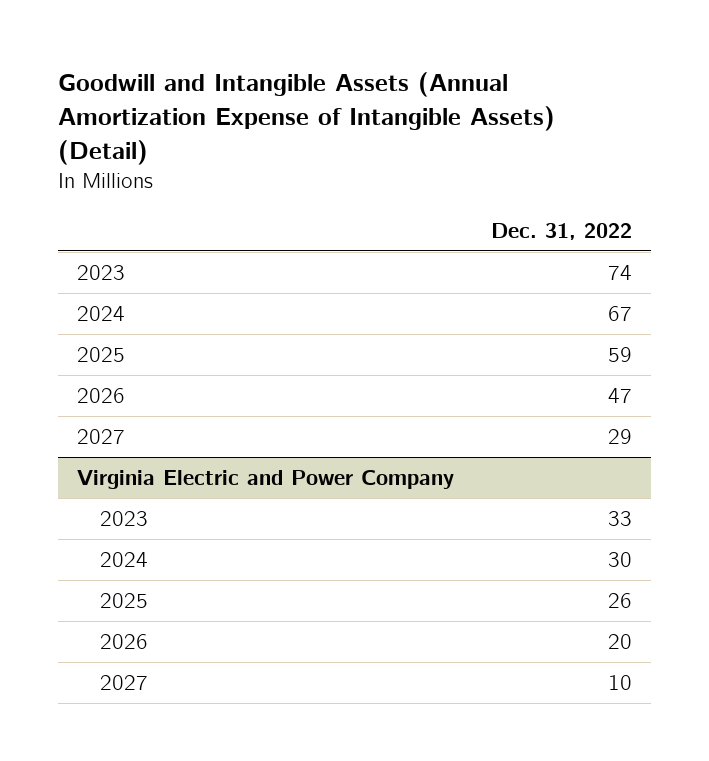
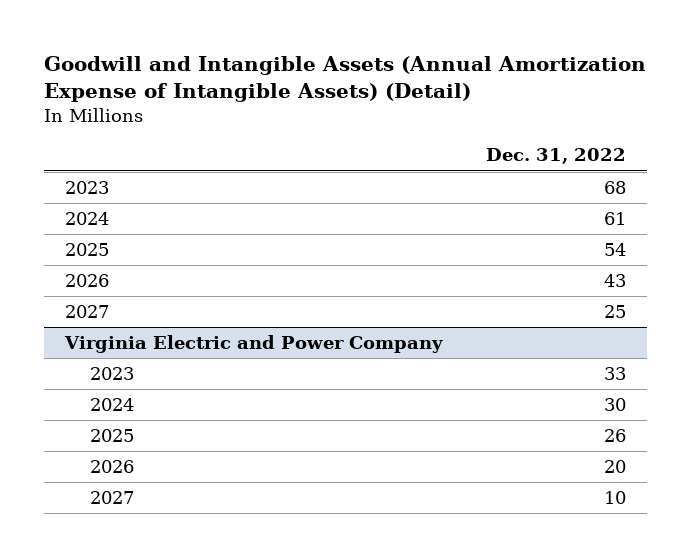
[608,264,633,280] 74 -> [603,181,626,195] 68
[608,305,633,321] 67 -> [603,212,626,226] 61
[608,346,633,362] 59 -> [603,243,626,257] 54
[608,387,633,403] 47 -> [603,274,626,288] 43
[608,428,633,444] 29 -> [603,305,626,319] 25

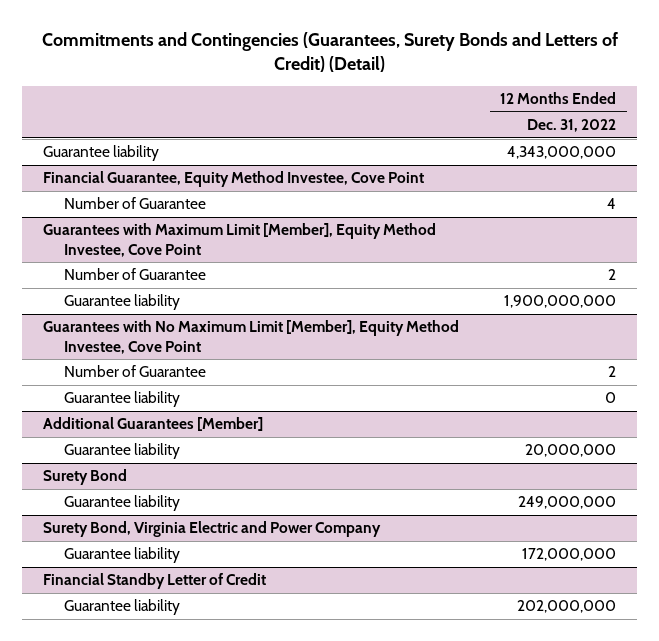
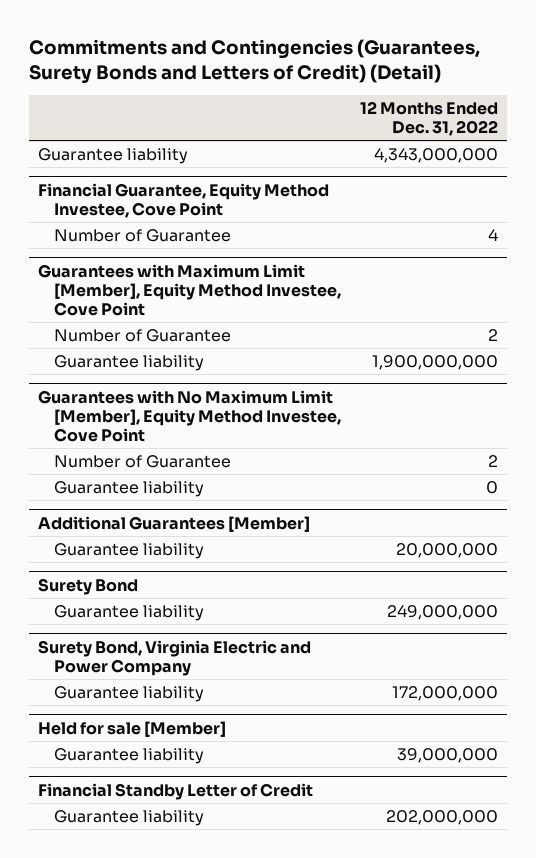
none -> [38,720,227,737] Held for sale [Member]
none -> [53,747,204,764] Guarantee liability

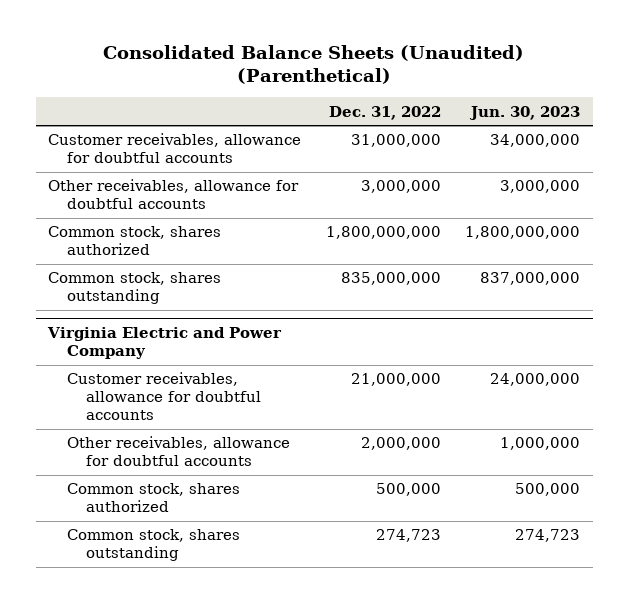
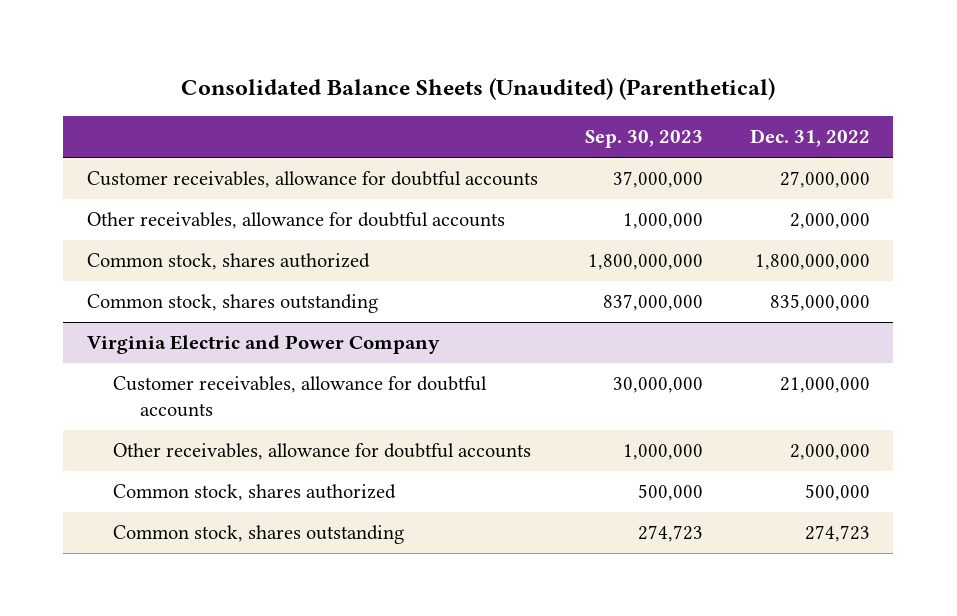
[469,105,581,120] Jun. 30, 2023 -> none
none -> [584,130,703,149] Sep. 30, 2023
[350,134,441,148] 31,000,000 -> [779,171,870,189] 27,000,000
[360,180,441,194] 3,000,000 -> [789,213,870,230] 2,000,000

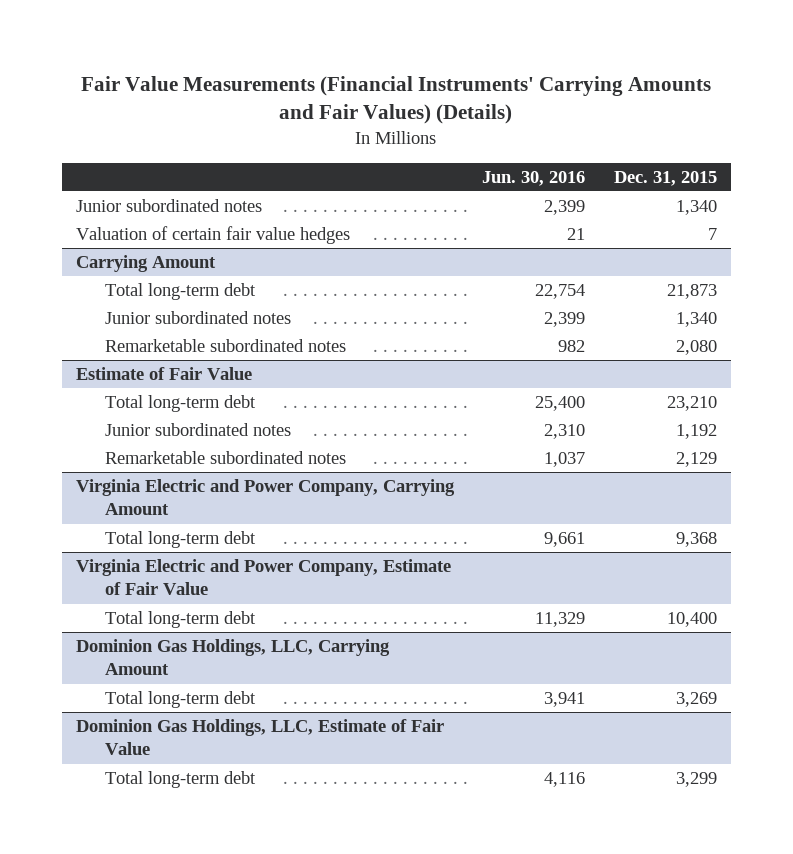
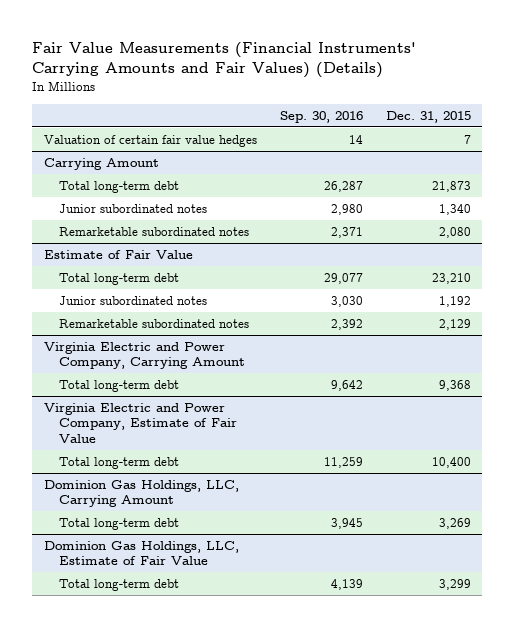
[482,170,586,186] Jun. 30, 2016 -> none
none -> [279,110,363,123] Sep. 30, 2016
[76,199,263,213] Junior subordinated notes -> none

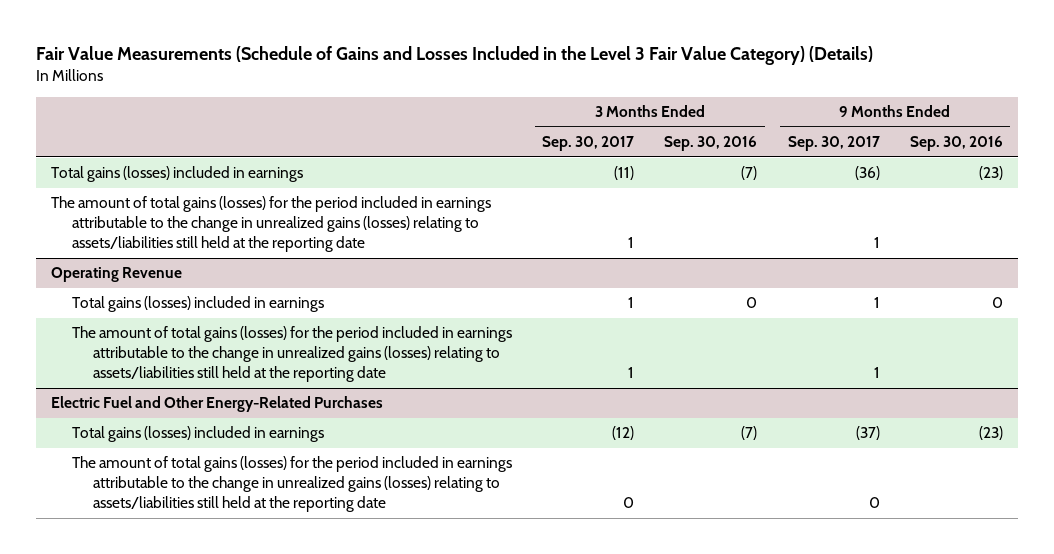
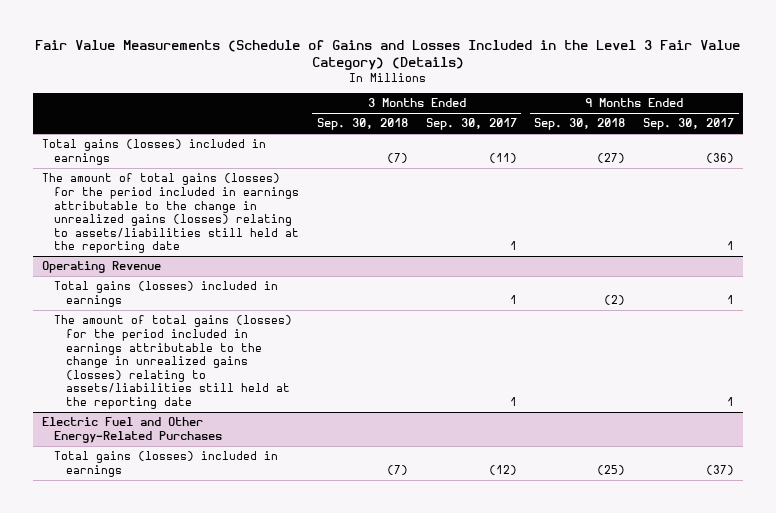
[664,136,758,152] Sep. 30, 2016 -> none
[909,136,1003,152] Sep. 30, 2016 -> none
none -> [316,118,408,131] Sep. 30, 2018
none -> [534,118,626,131] Sep. 30, 2018
[71,456,512,512] The amount of total gains (losses) for the period included in earnings attributable to the change in unrealized gains (losses) relating to assets/liabilities still held at the reporting date -> none

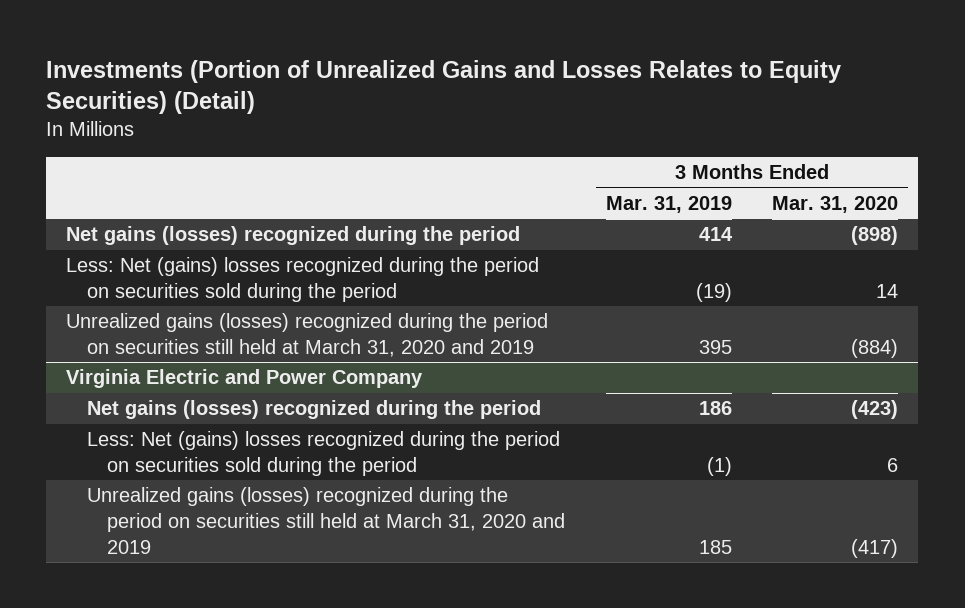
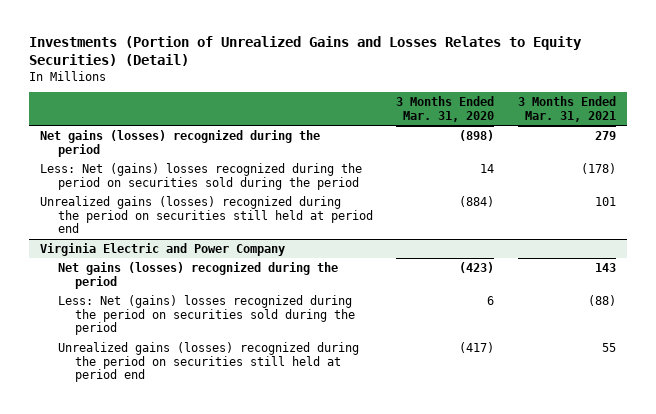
[605,195,732,213] Mar. 31, 2019 -> none
none -> [517,96,616,123] 3 Months Ended Mar. 31, 2021
[66,313,549,357] Unrealized gains (losses) recognized during the period on securities still held at March 31, 2020 and 2019 -> [40,195,373,234] Unrealized gains (losses) recognized during the period on securities still held at period end
[86,487,566,554] Unrealized gains (losses) recognized during the period on securities still held at March 31, 2020 and 2019 -> [57,341,359,383] Unrealized gains (losses) recognized during the period on securities still held at period end

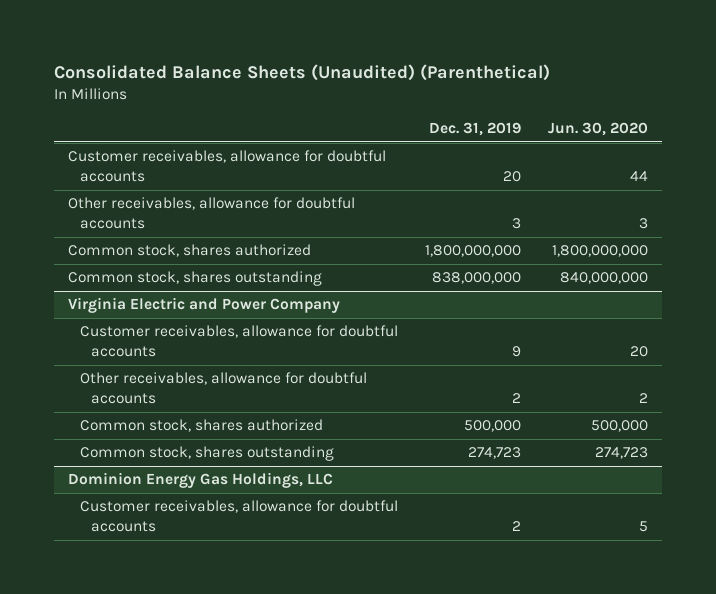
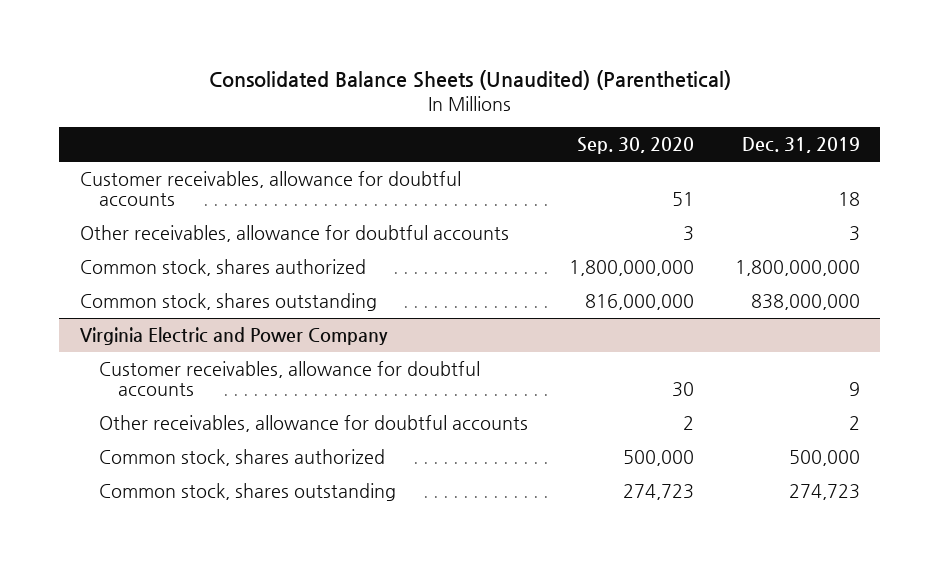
[548,122,649,137] Jun. 30, 2020 -> none
none -> [576,137,694,155] Sep. 30, 2020
[502,171,521,183] 20 -> [837,192,860,207] 18
[67,472,333,489] Dominion Energy Gas Holdings, LLC -> none
[79,500,398,533] Customer receivables, allowance for doubtful accounts -> none

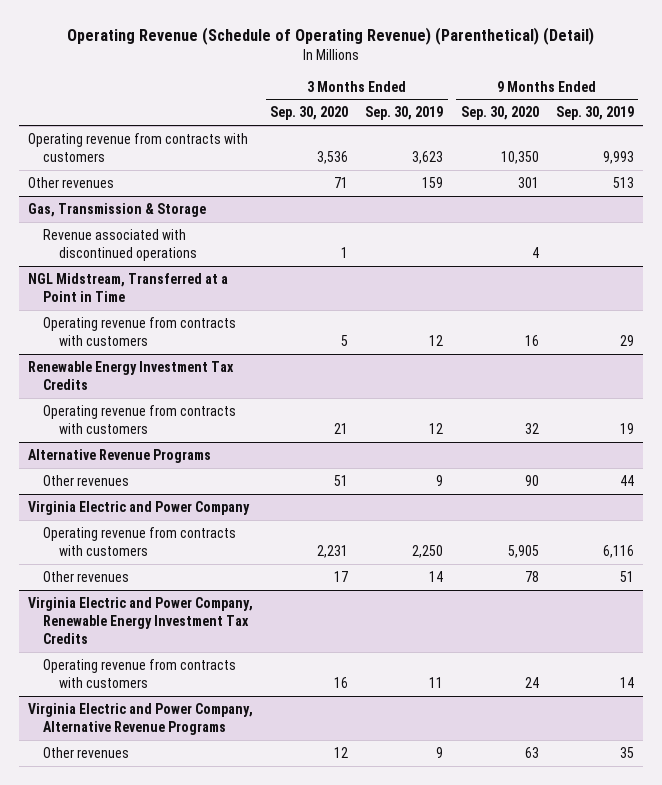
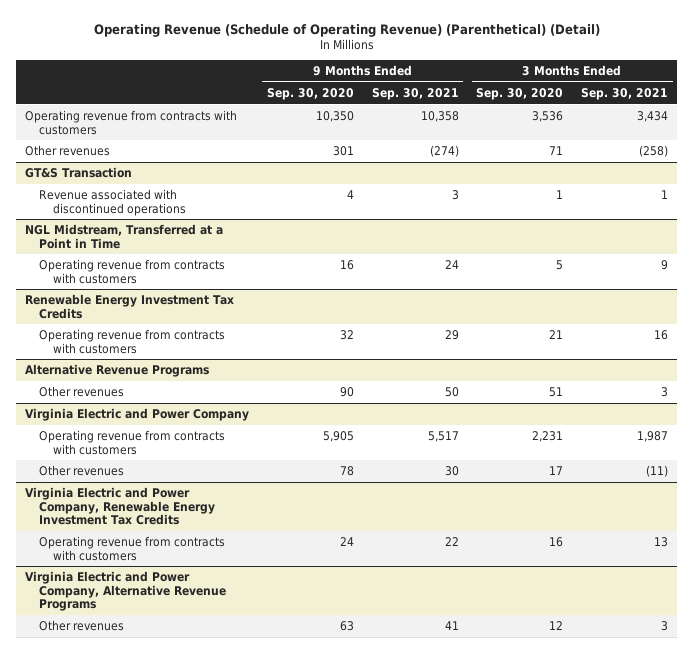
[365,106,444,121] Sep. 30, 2019 -> none
[556,106,635,121] Sep. 30, 2019 -> none
none -> [371,87,459,100] Sep. 30, 2021
none -> [581,87,669,100] Sep. 30, 2021
[27,202,206,217] Gas, Transmission & Storage -> [25,166,133,178] GT&S Transaction

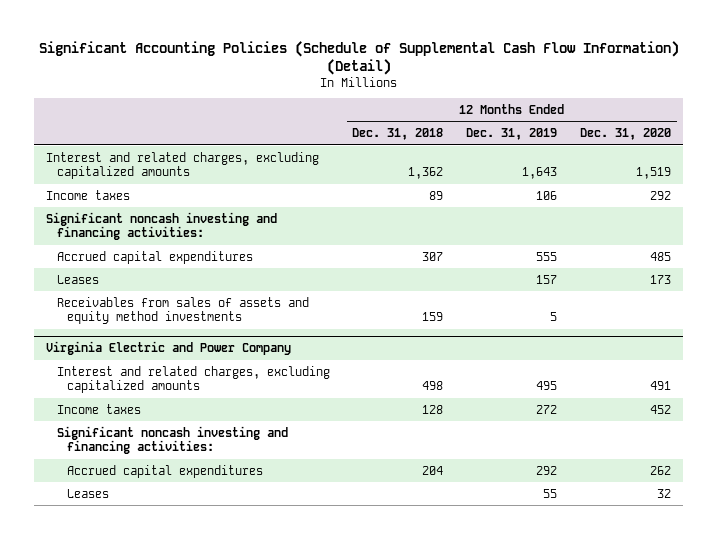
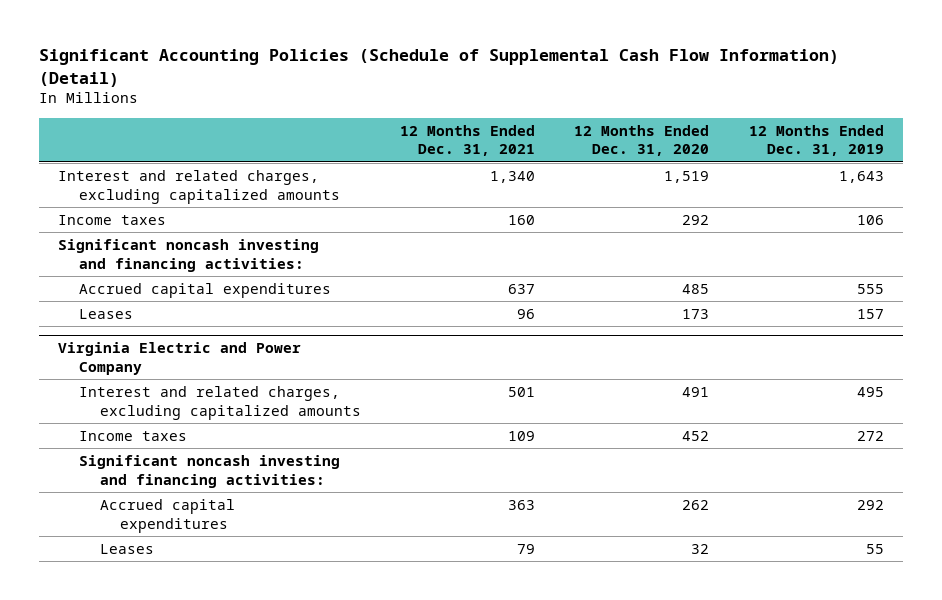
[352,128,444,141] Dec. 31, 2018 -> none
none -> [399,124,535,157] 12 Months Ended Dec. 31, 2021
[56,296,309,325] Receivables from sales of assets and equity method investments -> none

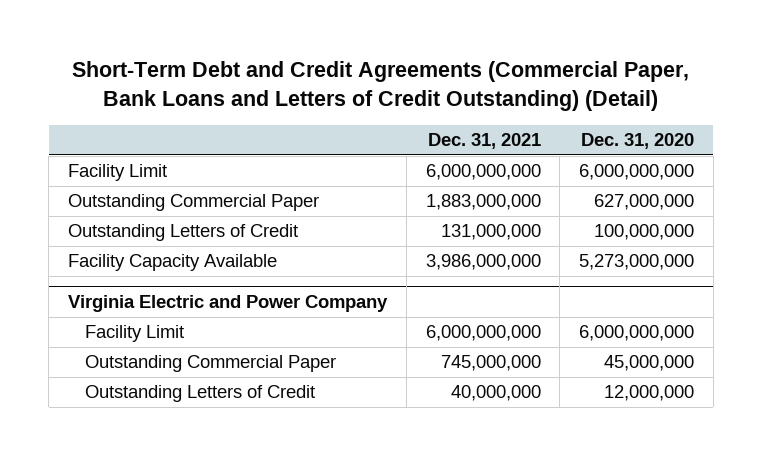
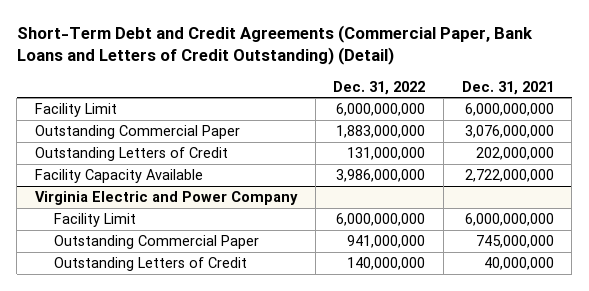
[581,133,695,150] Dec. 31, 2020 -> none
none -> [333,80,426,95] Dec. 31, 2022
[425,194,541,211] 1,883,000,000 -> [464,125,554,139] 3,076,000,000
[440,224,541,241] 131,000,000 -> [475,147,554,161] 202,000,000
[425,254,541,271] 3,986,000,000 -> [464,169,554,183] 2,722,000,000

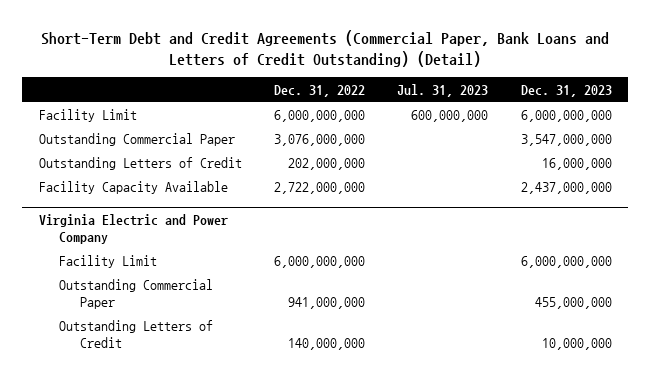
[461,80,554,95] Dec. 31, 2021 -> none
none -> [397,83,489,97] Jul. 31, 2023
none -> [520,84,612,97] Dec. 31, 2023
[336,125,426,139] 1,883,000,000 -> [274,134,366,147] 3,076,000,000
[347,147,426,161] 131,000,000 -> [288,158,366,171] 202,000,000
[336,169,426,183] 3,986,000,000 -> [274,182,366,195] 2,722,000,000

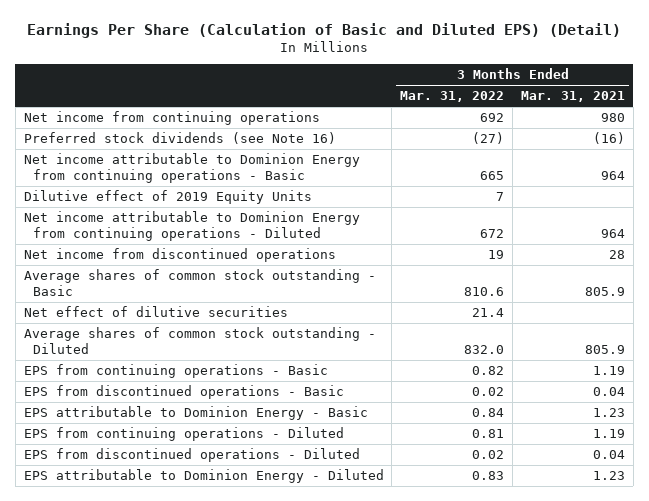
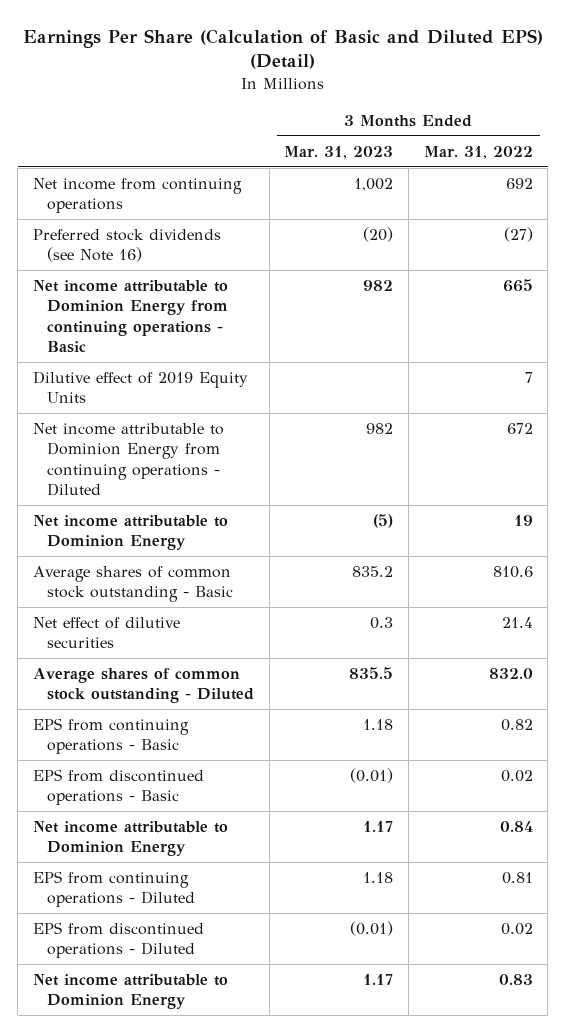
[520,91,625,103] Mar. 31, 2021 -> none
none -> [284,145,394,159] Mar. 31, 2023
[23,248,336,263] Net income from discontinued operations -> [33,514,229,551] Net income attributable to Dominion Energy
[23,406,368,421] EPS attributable to Dominion Energy - Basic -> [33,820,229,857] Net income attributable to Dominion Energy
[23,469,384,484] EPS attributable to Dominion Energy - Diluted -> [33,973,229,1010] Net income attributable to Dominion Energy

